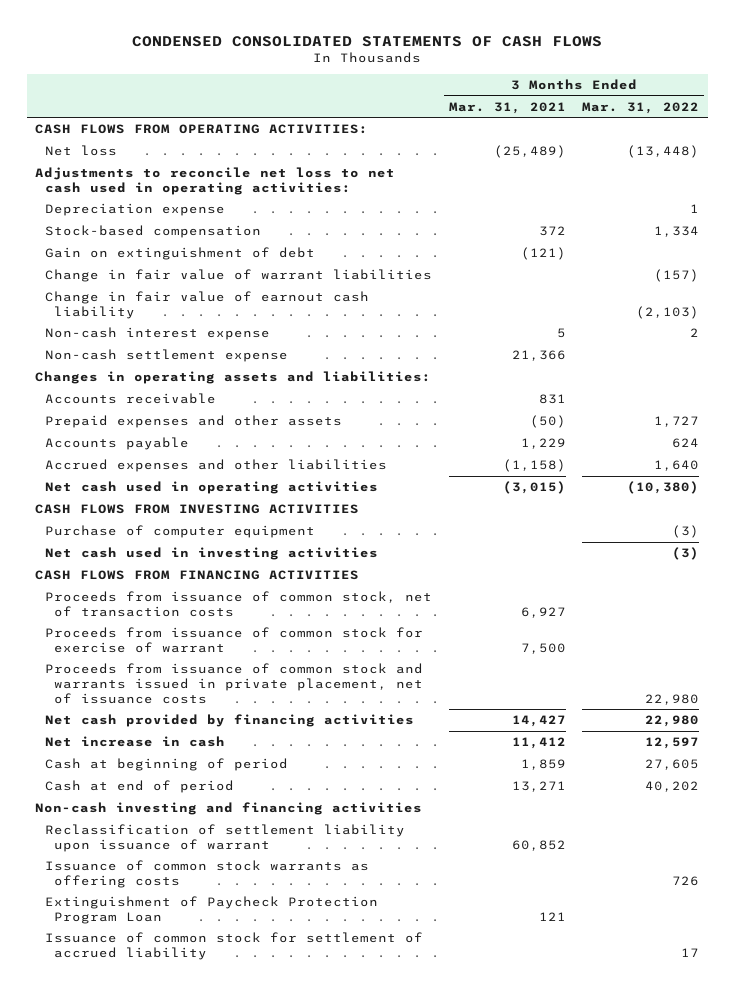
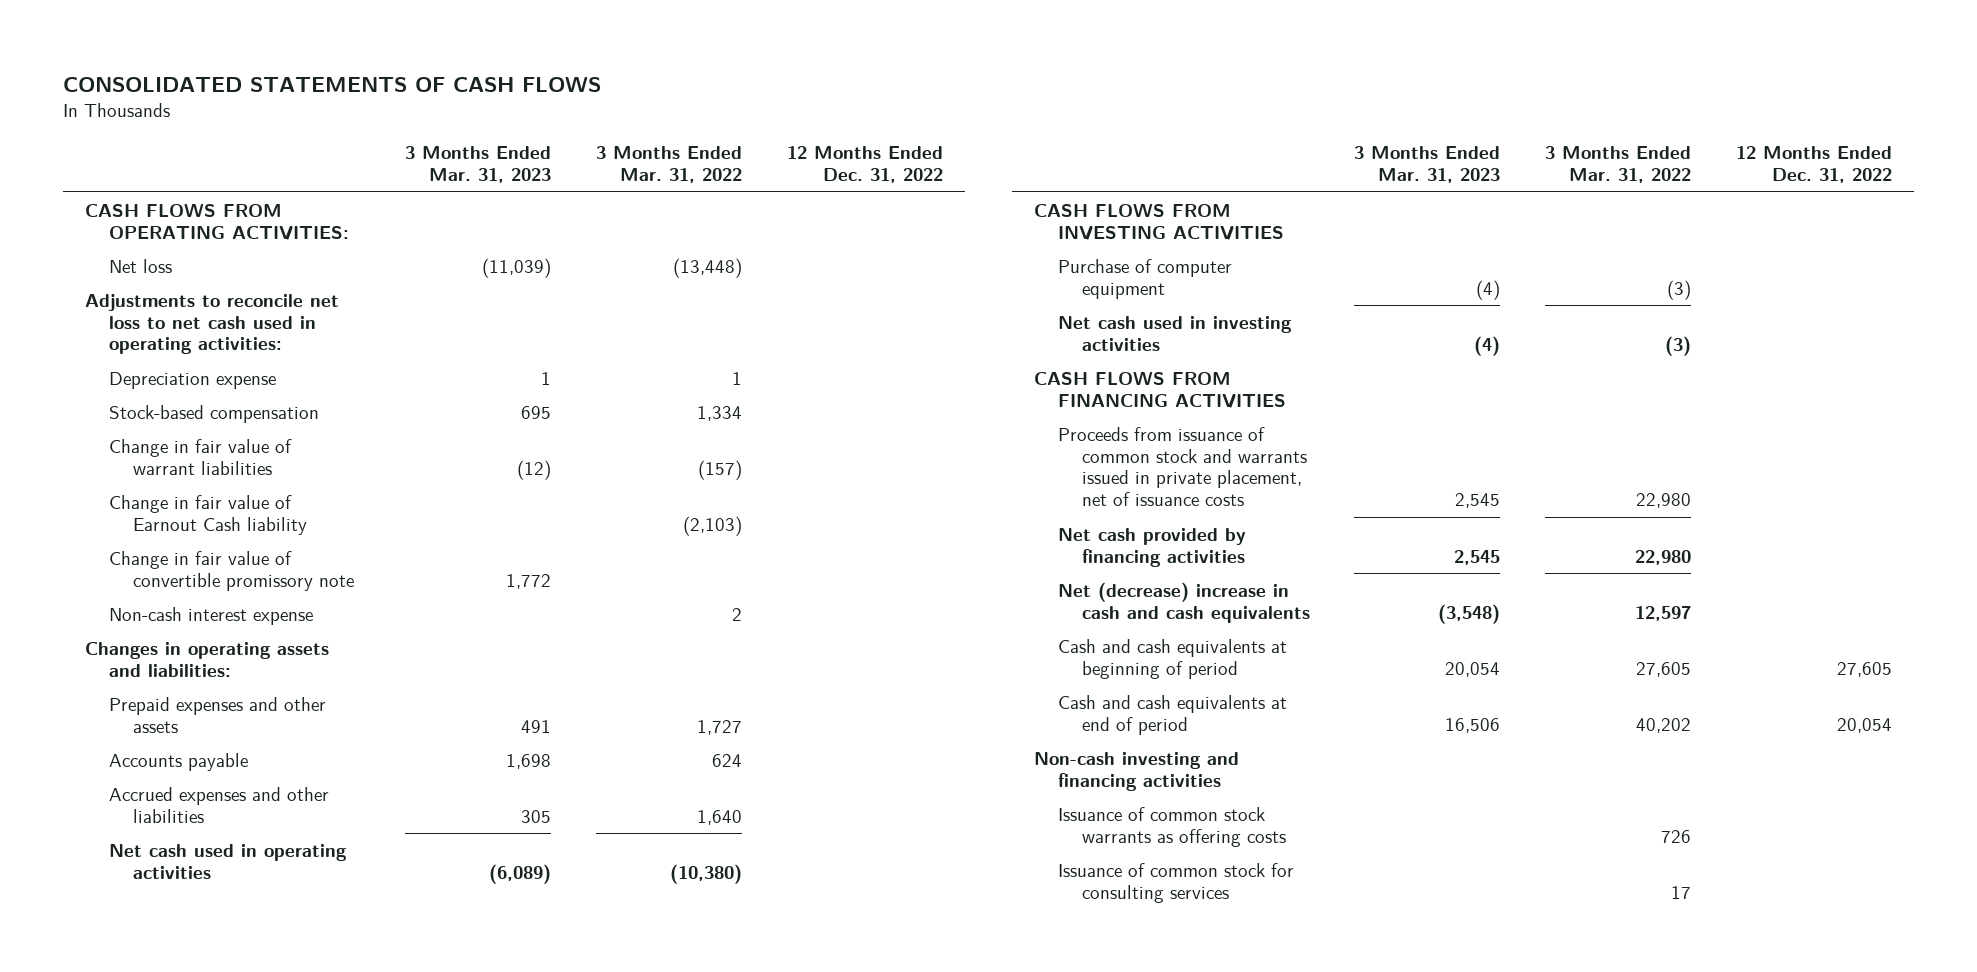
[132,35,603,47] CONDENSED CONSOLIDATED STATEMENTS OF CASH FLOWS -> [62,76,601,92] CONSOLIDATED STATEMENTS OF CASH FLOWS
[448,101,566,114] Mar. 31, 2021 -> none
none -> [405,146,552,184] 3 Months Ended Mar. 31, 2023
none -> [786,146,943,184] 12 Months Ended Dec. 31, 2022
[44,247,315,261] Gain on extinguishment of debt -> none
[44,291,369,319] Change in fair value of earnout cash liability -> [108,494,307,535] Change in fair value of Earnout Cash liability
none -> [108,550,354,591] Change in fair value of convertible promissory note
[44,349,288,363] Non-cash settlement expense -> none
[44,393,216,405] Accounts receivable -> none
[44,591,432,617] Proceeds from issuance of common stock, net of transaction costs -> none
[44,627,423,653] Proceeds from issuance of common stock for exercise of warrant -> none
[44,736,225,748] Net increase in cash -> [1057,581,1310,623] Net (decrease) increase in cash and cash equivalents
[44,758,288,772] Cash at beginning of period -> [1057,638,1287,679] Cash and cash equivalents at beginning of period
[44,780,234,794] Cash at end of period -> [1057,694,1287,735] Cash and cash equivalents at end of period
[44,824,405,852] Reclassification of settlement liability upon issuance of warrant -> none
[44,896,378,924] Extinguishment of Paycheck Protection Program Loan -> none
[44,932,423,960] Issuance of common stock for settlement of accrued liability -> [1057,862,1294,903] Issuance of common stock for consulting services

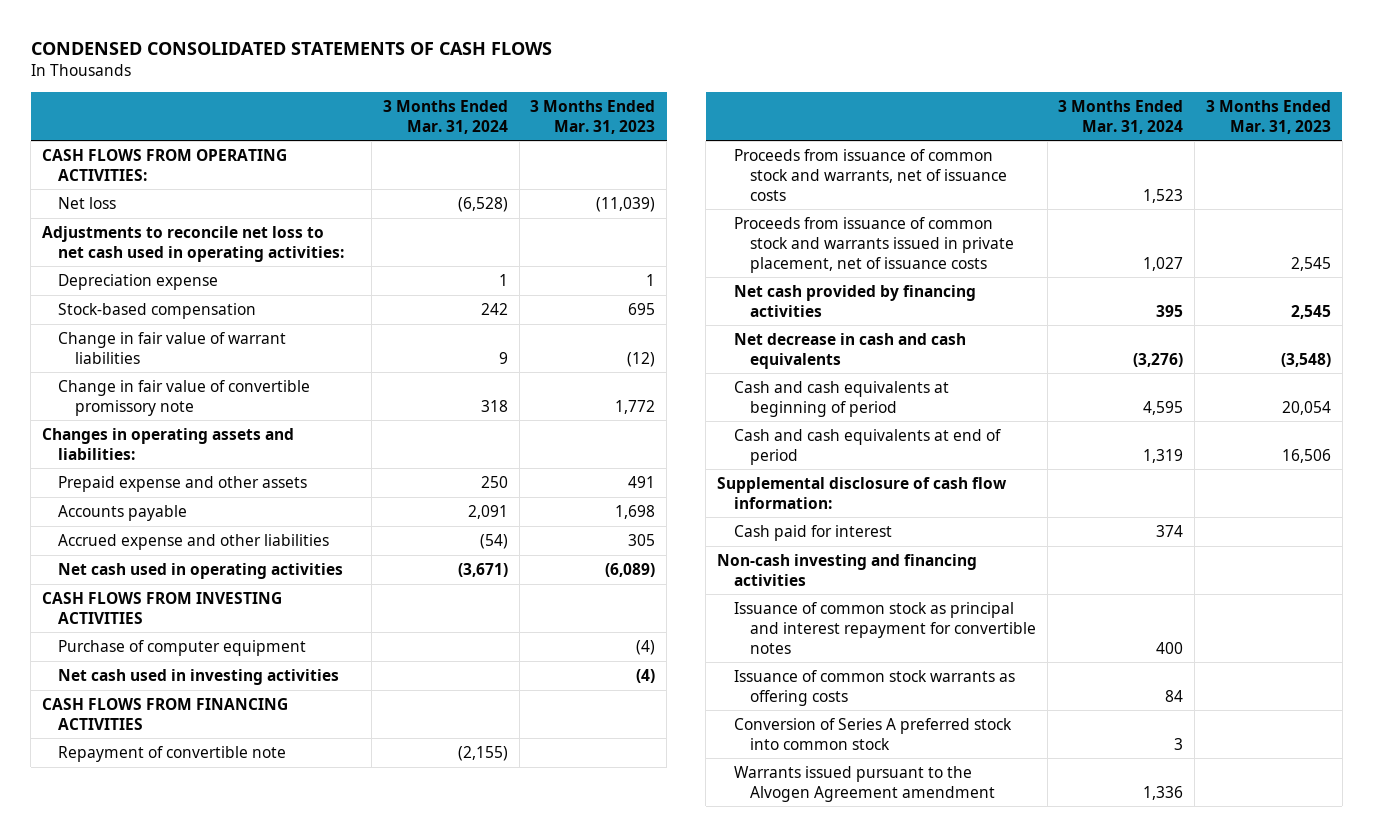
[62,76,601,92] CONSOLIDATED STATEMENTS OF CASH FLOWS -> [30,42,552,56] CONDENSED CONSOLIDATED STATEMENTS OF CASH FLOWS
[595,146,742,184] 3 Months Ended Mar. 31, 2022 -> none
[786,146,943,184] 12 Months Ended Dec. 31, 2022 -> none
none -> [383,99,509,134] 3 Months Ended Mar. 31, 2024
[108,494,307,535] Change in fair value of Earnout Cash liability -> none
[108,606,313,625] Non-cash interest expense -> none
[108,696,326,733] Prepaid expenses and other assets -> [58,475,308,492] Prepaid expense and other assets
[108,786,329,823] Accrued expenses and other liabilities -> [58,533,330,550] Accrued expense and other liabilities
none -> [58,745,287,762] Repayment of convertible note
none -> [733,148,1007,201] Proceeds from issuance of common stock and warrants, net of issuance costs
[1057,581,1310,623] Net (decrease) increase in cash and cash equivalents -> [733,332,966,369] Net decrease in cash and cash equivalents
none -> [717,476,1008,509] Supplemental disclosure of cash flow information:
none -> [733,524,892,541] Cash paid for interest
none -> [733,601,1036,654] Issuance of common stock as principal and interest repayment for convertible notes
[1057,862,1294,903] Issuance of common stock for consulting services -> none
none -> [733,717,1012,750] Conversion of Series A preferred stock into common stock
none -> [733,765,995,802] Warrants issued pursuant to the Alvogen Agreement amendment

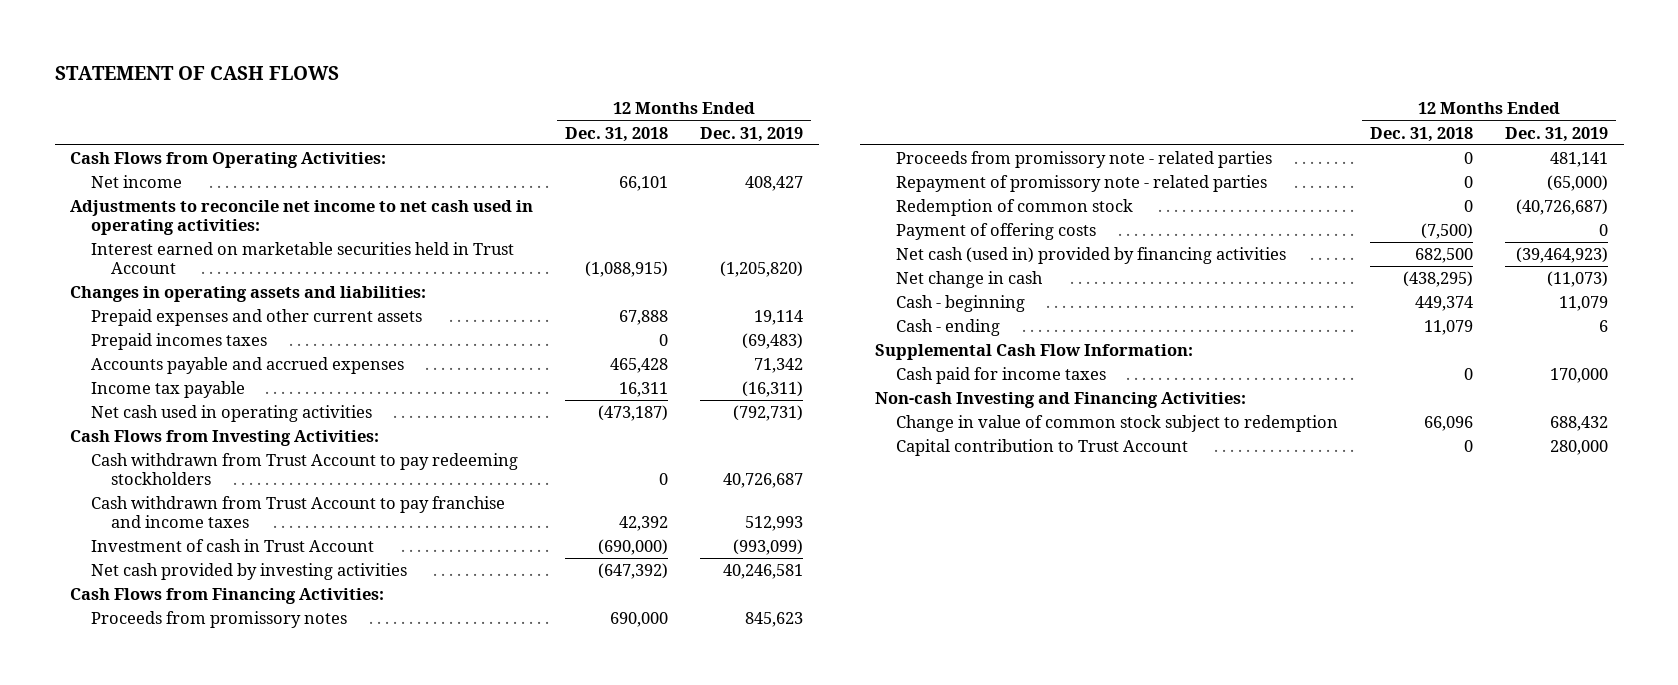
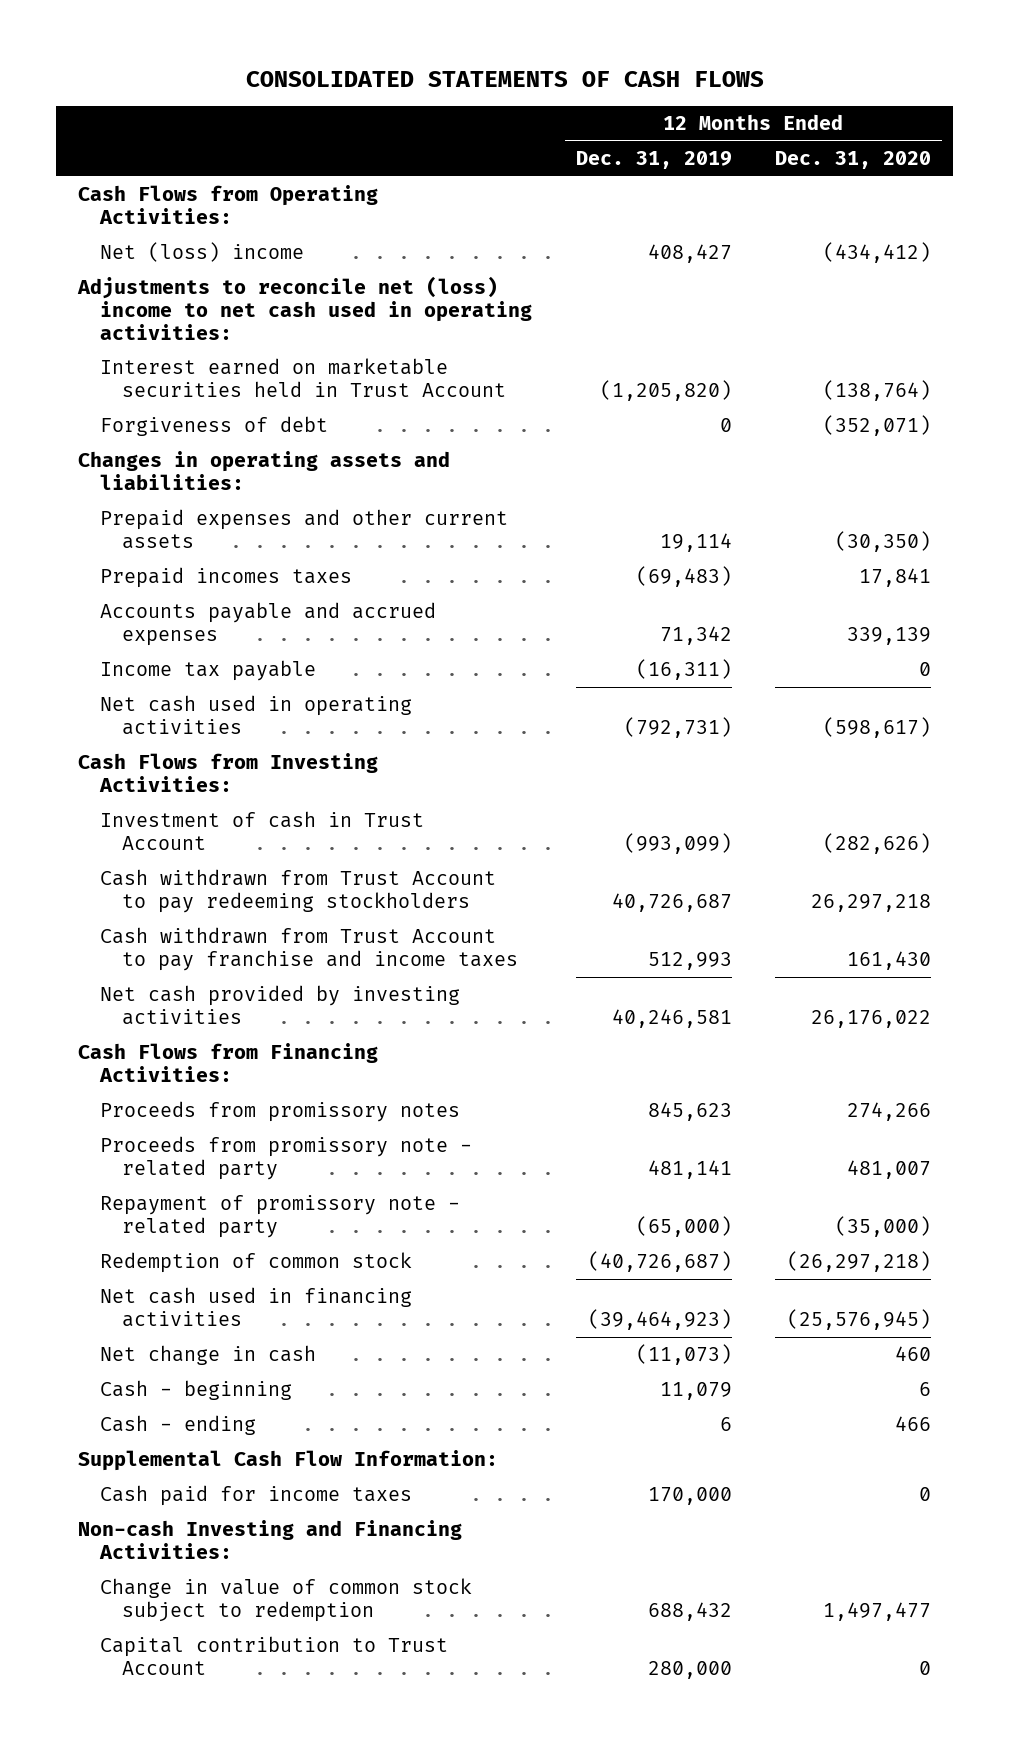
[54,65,339,80] STATEMENT OF CASH FLOWS -> [245,70,764,87] CONSOLIDATED STATEMENTS OF CASH FLOWS
[565,126,669,142] Dec. 31, 2018 -> none
none -> [775,151,932,170] Dec. 31, 2020
[90,175,182,189] Net income -> [99,242,304,263] Net (loss) income
[70,200,534,236] Adjustments to reconcile net income to net cash used in operating activities: -> [76,276,532,340] Adjustments to reconcile net (loss) income to net cash used in operating activities:
none -> [99,416,328,437] Forgiveness of debt
[90,539,374,553] Investment of cash in Trust Account -> [99,811,424,851] Investment of cash in Trust Account
[895,151,1272,169] Proceeds from promissory note - related parties -> [99,1136,472,1181] Proceeds from promissory note - related party
[895,175,1267,193] Repayment of promissory note - related parties -> [99,1195,460,1239] Repayment of promissory note - related party
[895,223,1096,241] Payment of offering costs -> none
[895,247,1286,265] Net cash (used in) provided by financing activities -> [99,1287,412,1328] Net cash used in financing activities

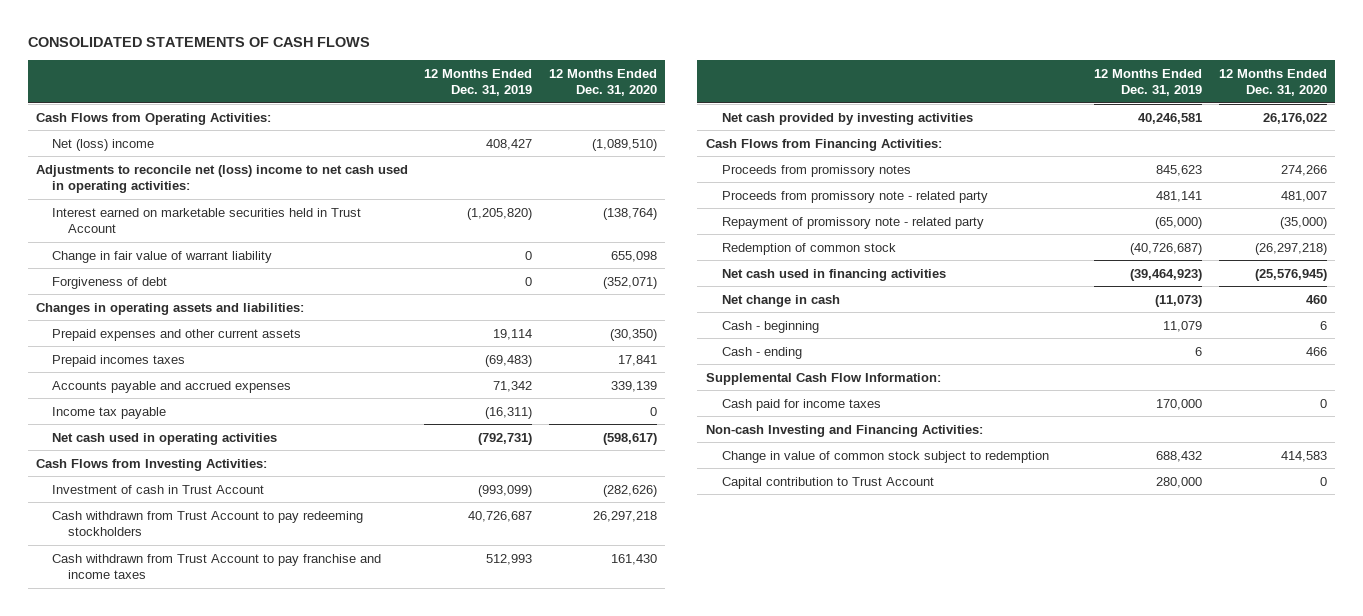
[823,242,932,264] (434,412) -> [592,138,658,151] (1,089,510)
none -> [52,250,273,263] Change in fair value of warrant liability
[823,1602,932,1622] 1,497,477 -> [1280,450,1327,462] 414,583

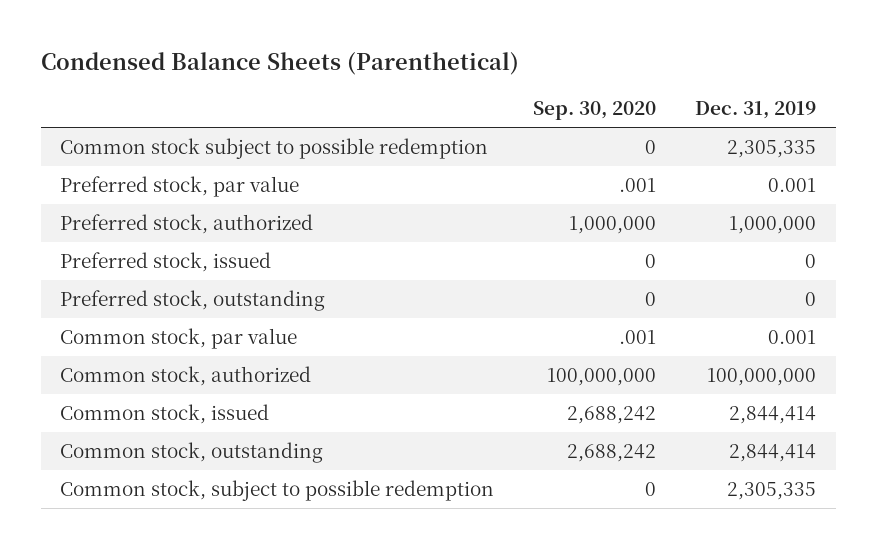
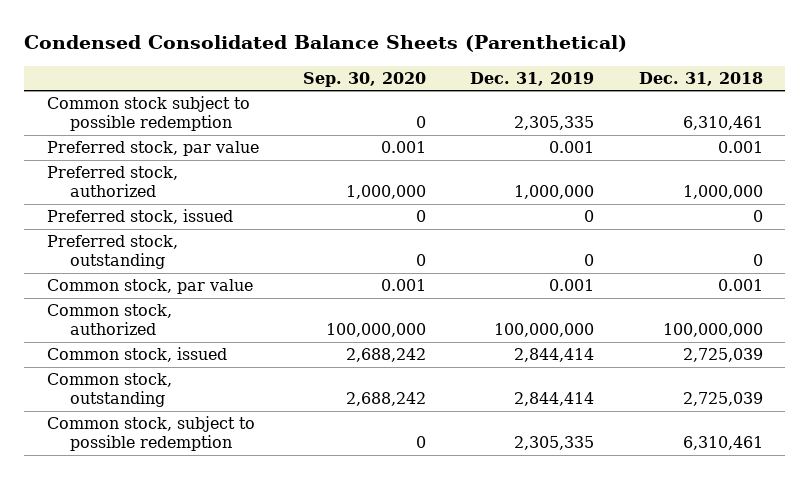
[40,51,519,75] Condensed Balance Sheets (Parenthetical) -> [24,35,628,53] Condensed Consolidated Balance Sheets (Parenthetical)
none -> [638,71,763,86] Dec. 31, 2018
[619,178,657,193] .001 -> [380,141,426,154] 0.001
[619,330,657,345] .001 -> [380,279,426,292] 0.001

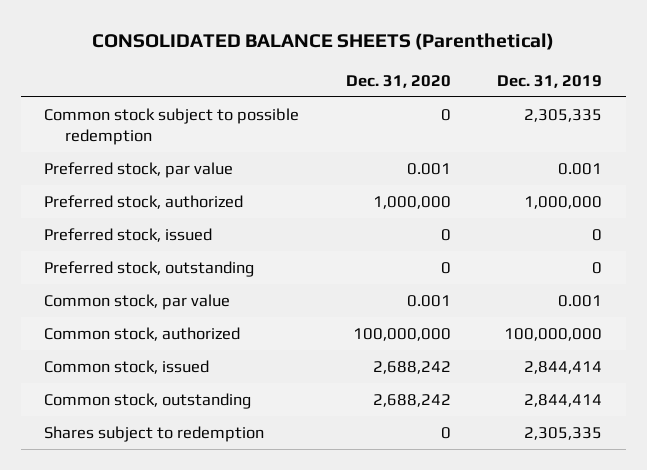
[24,35,628,53] Condensed Consolidated Balance Sheets (Parenthetical) -> [92,33,555,51] CONSOLIDATED BALANCE SHEETS (Parenthetical)
[302,71,426,87] Sep. 30, 2020 -> none
[638,71,763,86] Dec. 31, 2018 -> none
none -> [345,74,451,88] Dec. 31, 2020
[46,416,255,452] Common stock, subject to possible redemption -> [44,425,265,442] Shares subject to redemption

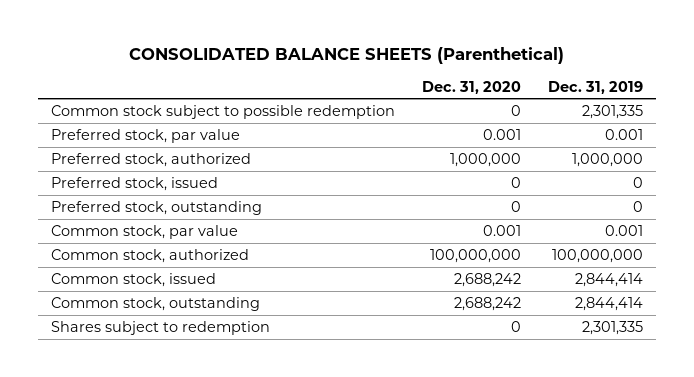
[524,108,603,122] 2,305,335 -> [581,104,643,119] 2,301,335
[524,426,603,440] 2,305,335 -> [581,320,643,335] 2,301,335

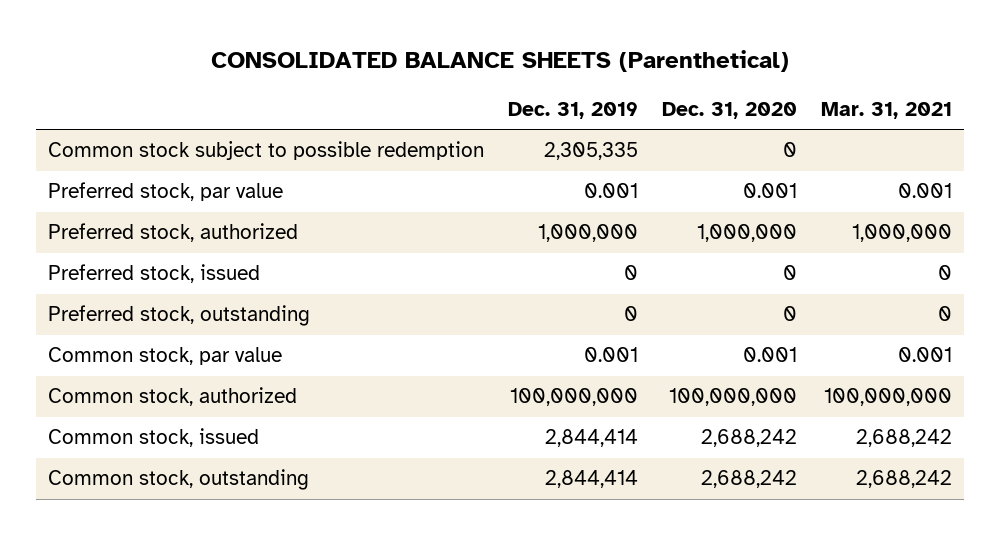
none -> [821,102,953,120] Mar. 31, 2021
[581,104,643,119] 2,301,335 -> [544,142,639,161] 2,305,335
[51,320,271,335] Shares subject to redemption -> none

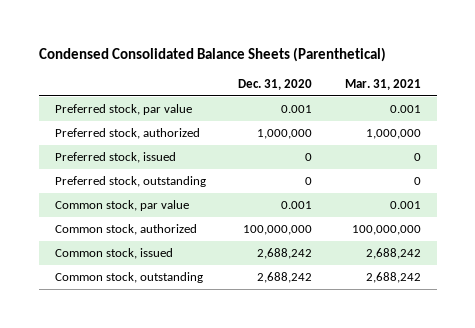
[211,50,790,73] CONSOLIDATED BALANCE SHEETS (Parenthetical) -> [38,46,386,62] Condensed Consolidated Balance Sheets (Parenthetical)
[508,102,639,120] Dec. 31, 2019 -> none
[47,141,484,161] Common stock subject to possible redemption -> none

